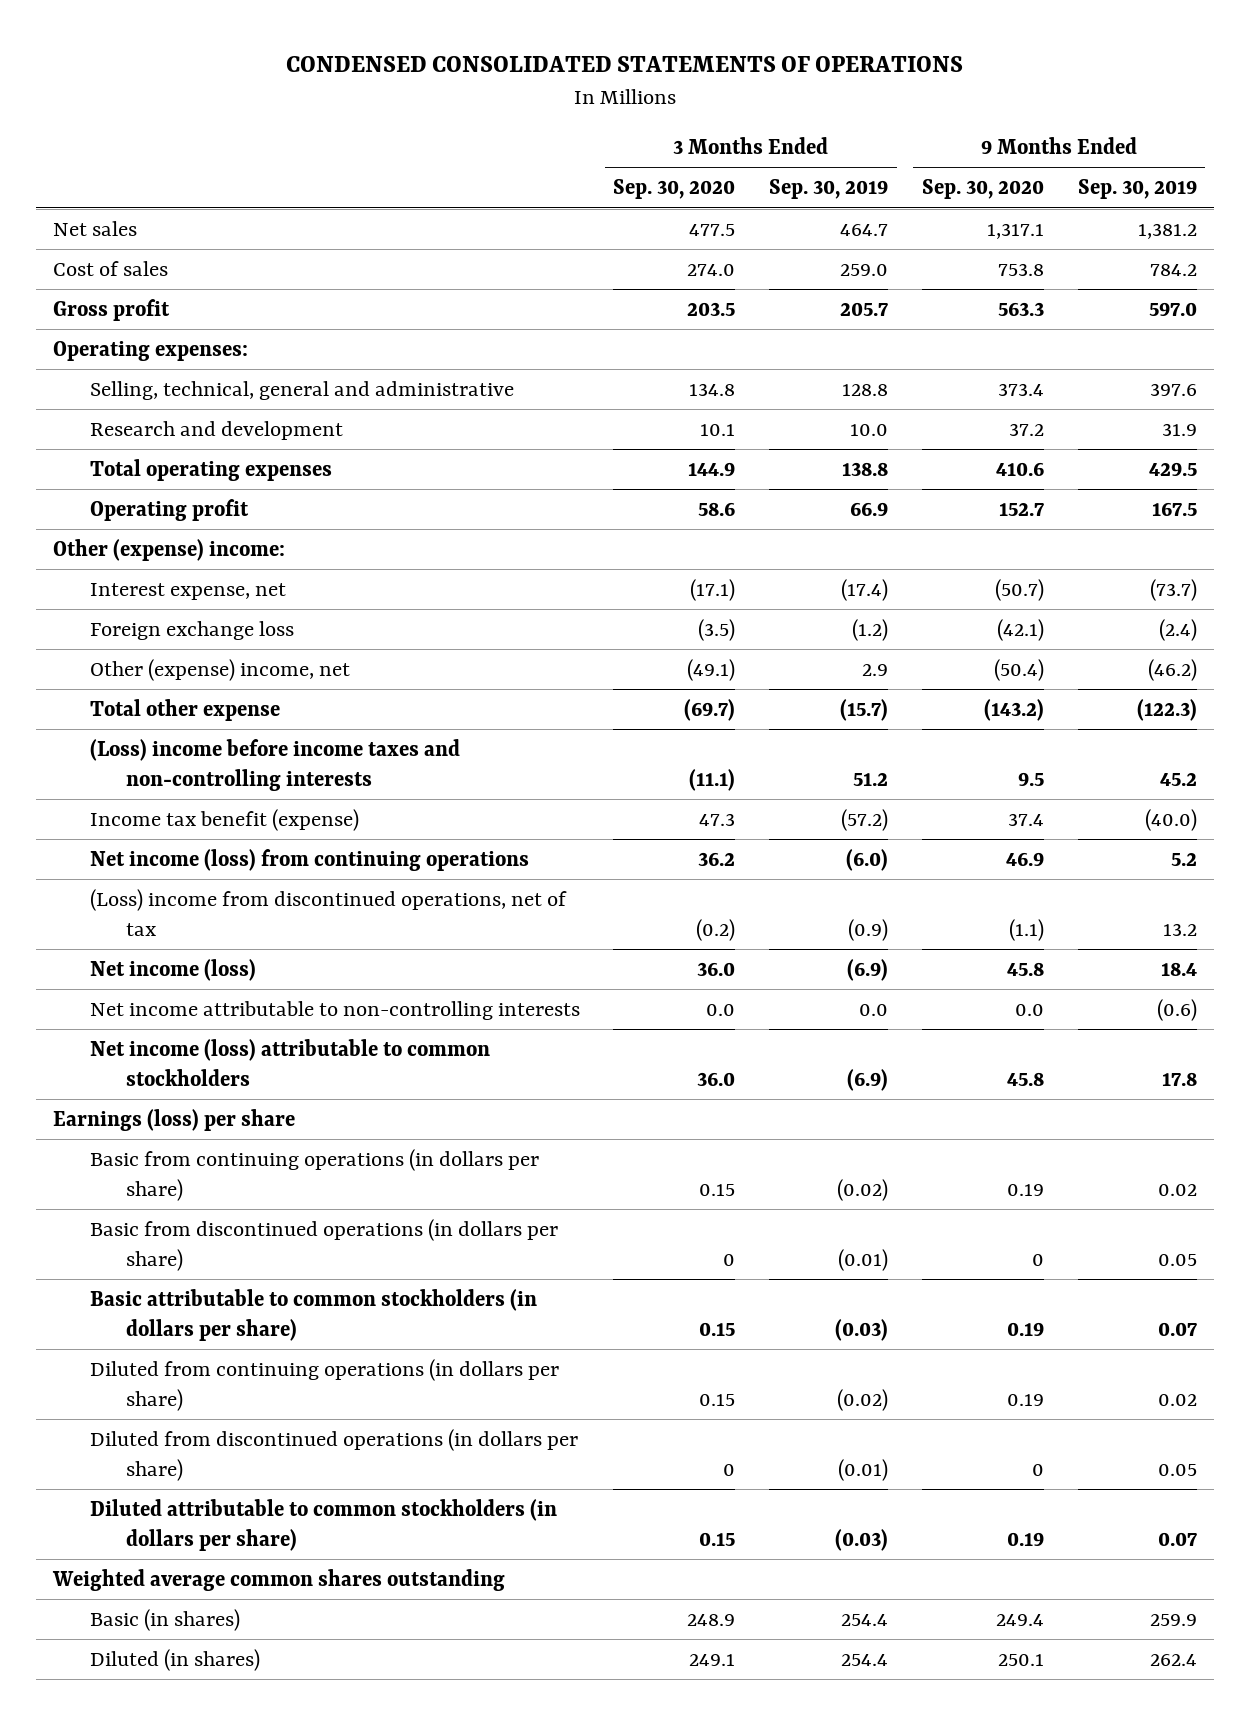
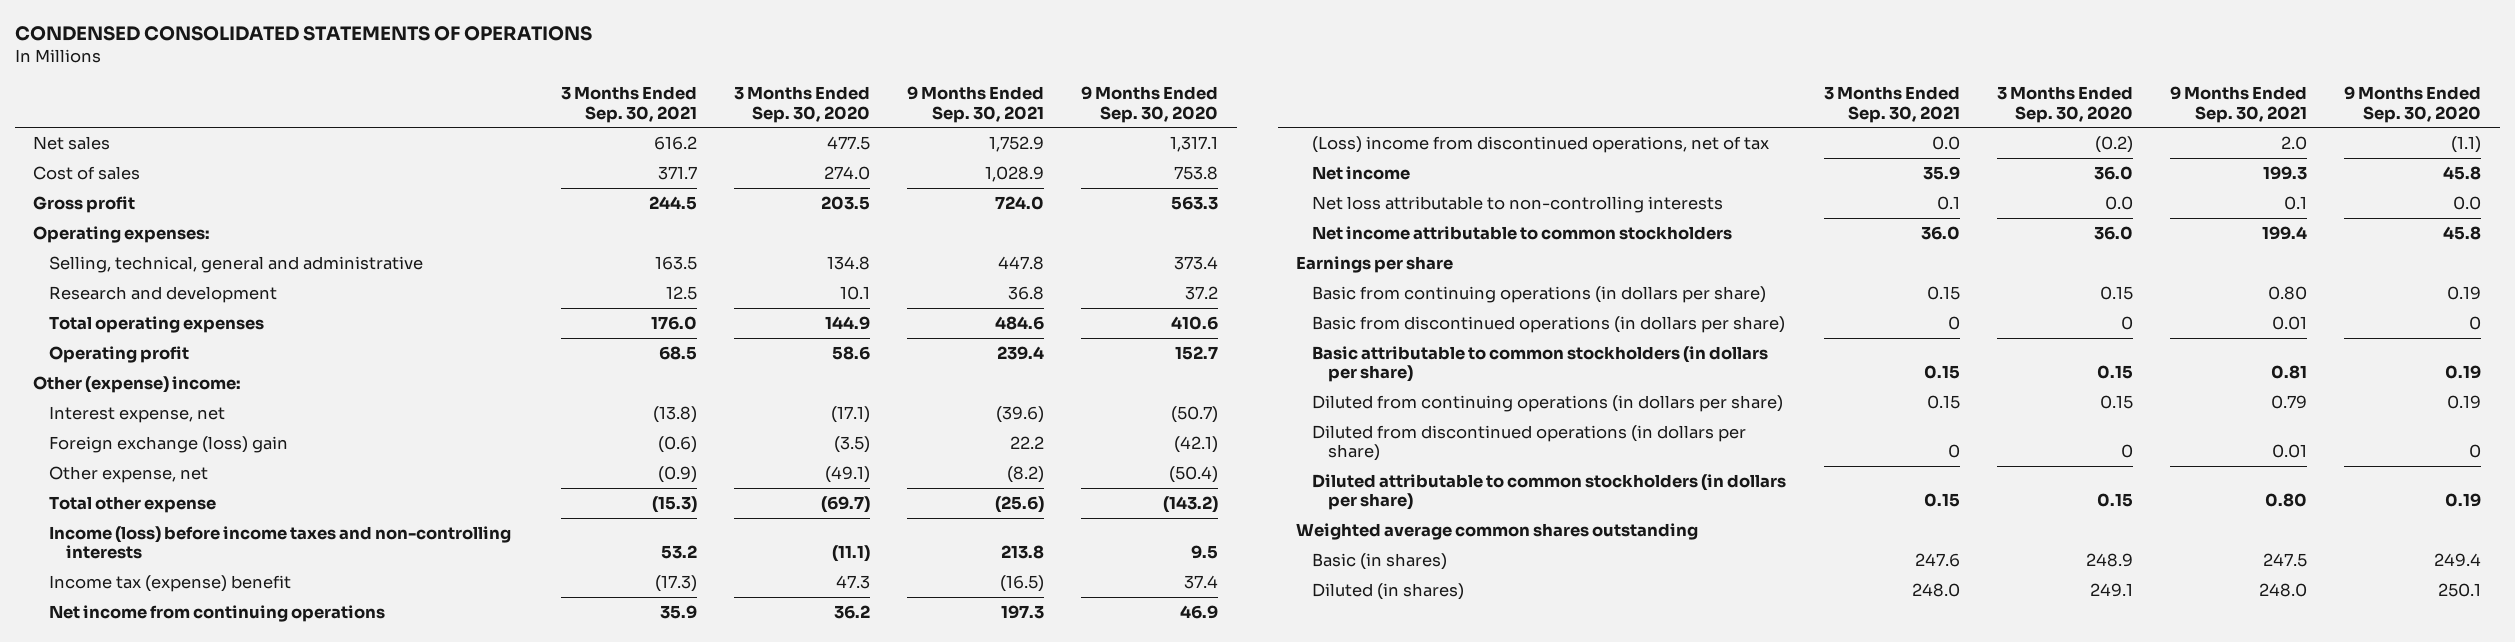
[769,179,889,200] Sep. 30, 2019 -> none
[1077,179,1197,200] Sep. 30, 2019 -> none
none -> [560,85,697,123] 3 Months Ended Sep. 30, 2021
none -> [907,85,1045,123] 9 Months Ended Sep. 30, 2021
[89,620,294,640] Foreign exchange loss -> [49,435,289,453] Foreign exchange (loss) gain
[89,658,350,681] Other (expense) income, net -> [49,465,209,483] Other expense, net
[89,738,460,791] (Loss) income before income taxes and non-controlling interests -> [49,525,512,560] Income (loss) before income taxes and non-controlling interests
[89,808,359,831] Income tax benefit (expense) -> [49,574,292,592] Income tax (expense) benefit
[89,848,529,871] Net income (loss) from continuing operations -> [49,604,386,622] Net income from continuing operations
[89,958,256,981] Net income (loss) -> [1312,165,1411,180] Net income
[89,1000,580,1020] Net income attributable to non-controlling interests -> [1312,195,1724,213] Net loss attributable to non-controlling interests
[89,1038,490,1086] Net income (loss) attributable to common stockholders -> [1312,225,1733,240] Net income attributable to common stockholders
[52,1108,295,1131] Earnings (loss) per share -> [1296,255,1454,273] Earnings per share

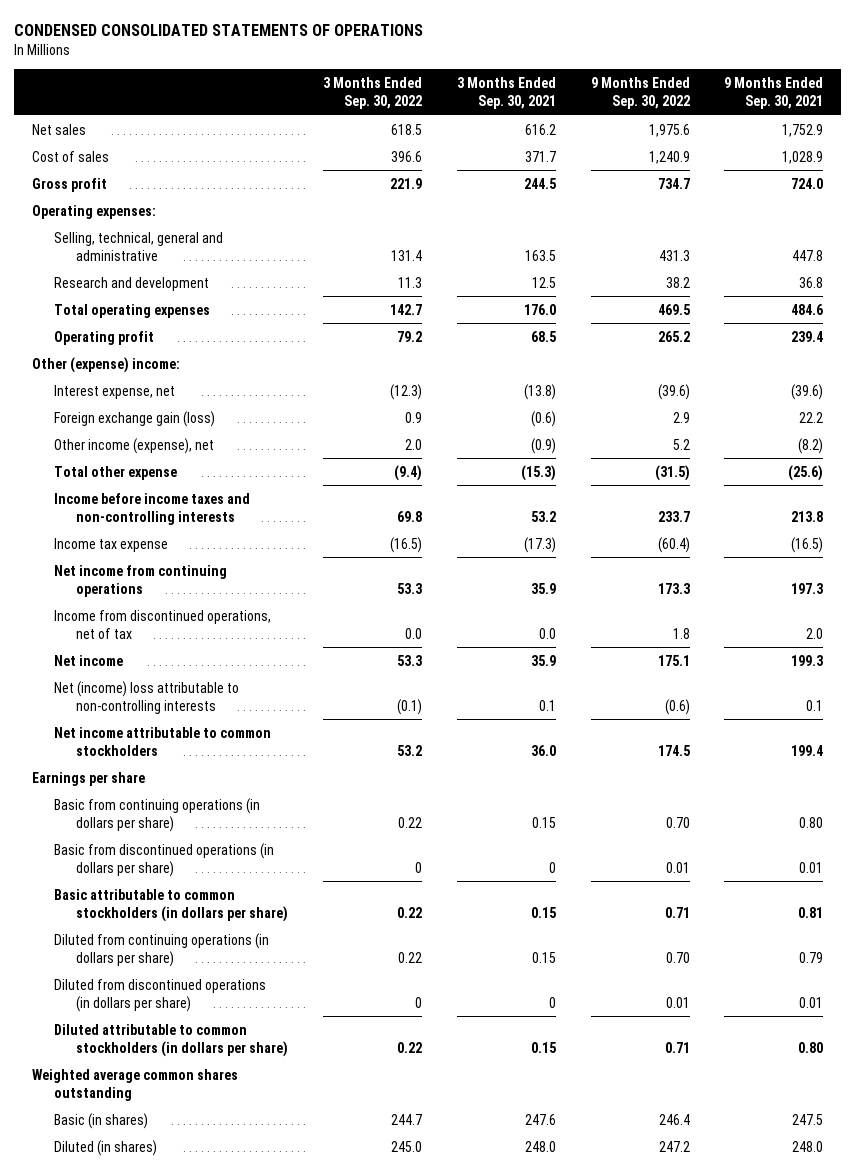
[733,85,870,123] 3 Months Ended Sep. 30, 2020 -> none
[1081,85,1219,123] 9 Months Ended Sep. 30, 2020 -> none
none -> [323,76,423,109] 3 Months Ended Sep. 30, 2022
none -> [590,76,690,109] 9 Months Ended Sep. 30, 2022
[49,435,289,453] Foreign exchange (loss) gain -> [53,410,215,427] Foreign exchange gain (loss)
[49,465,209,483] Other expense, net -> [53,437,214,454] Other income (expense), net
[49,525,512,560] Income (loss) before income taxes and non-controlling interests -> [53,492,250,525] Income before income taxes and non-controlling interests
[49,574,292,592] Income tax (expense) benefit -> [53,537,168,552] Income tax expense
[1312,135,1770,153] (Loss) income from discontinued operations, net of tax -> [53,609,271,639] Income from discontinued operations, net of tax
[1312,195,1724,213] Net loss attributable to non-controlling interests -> [53,680,239,714] Net (income) loss attributable to non-controlling interests

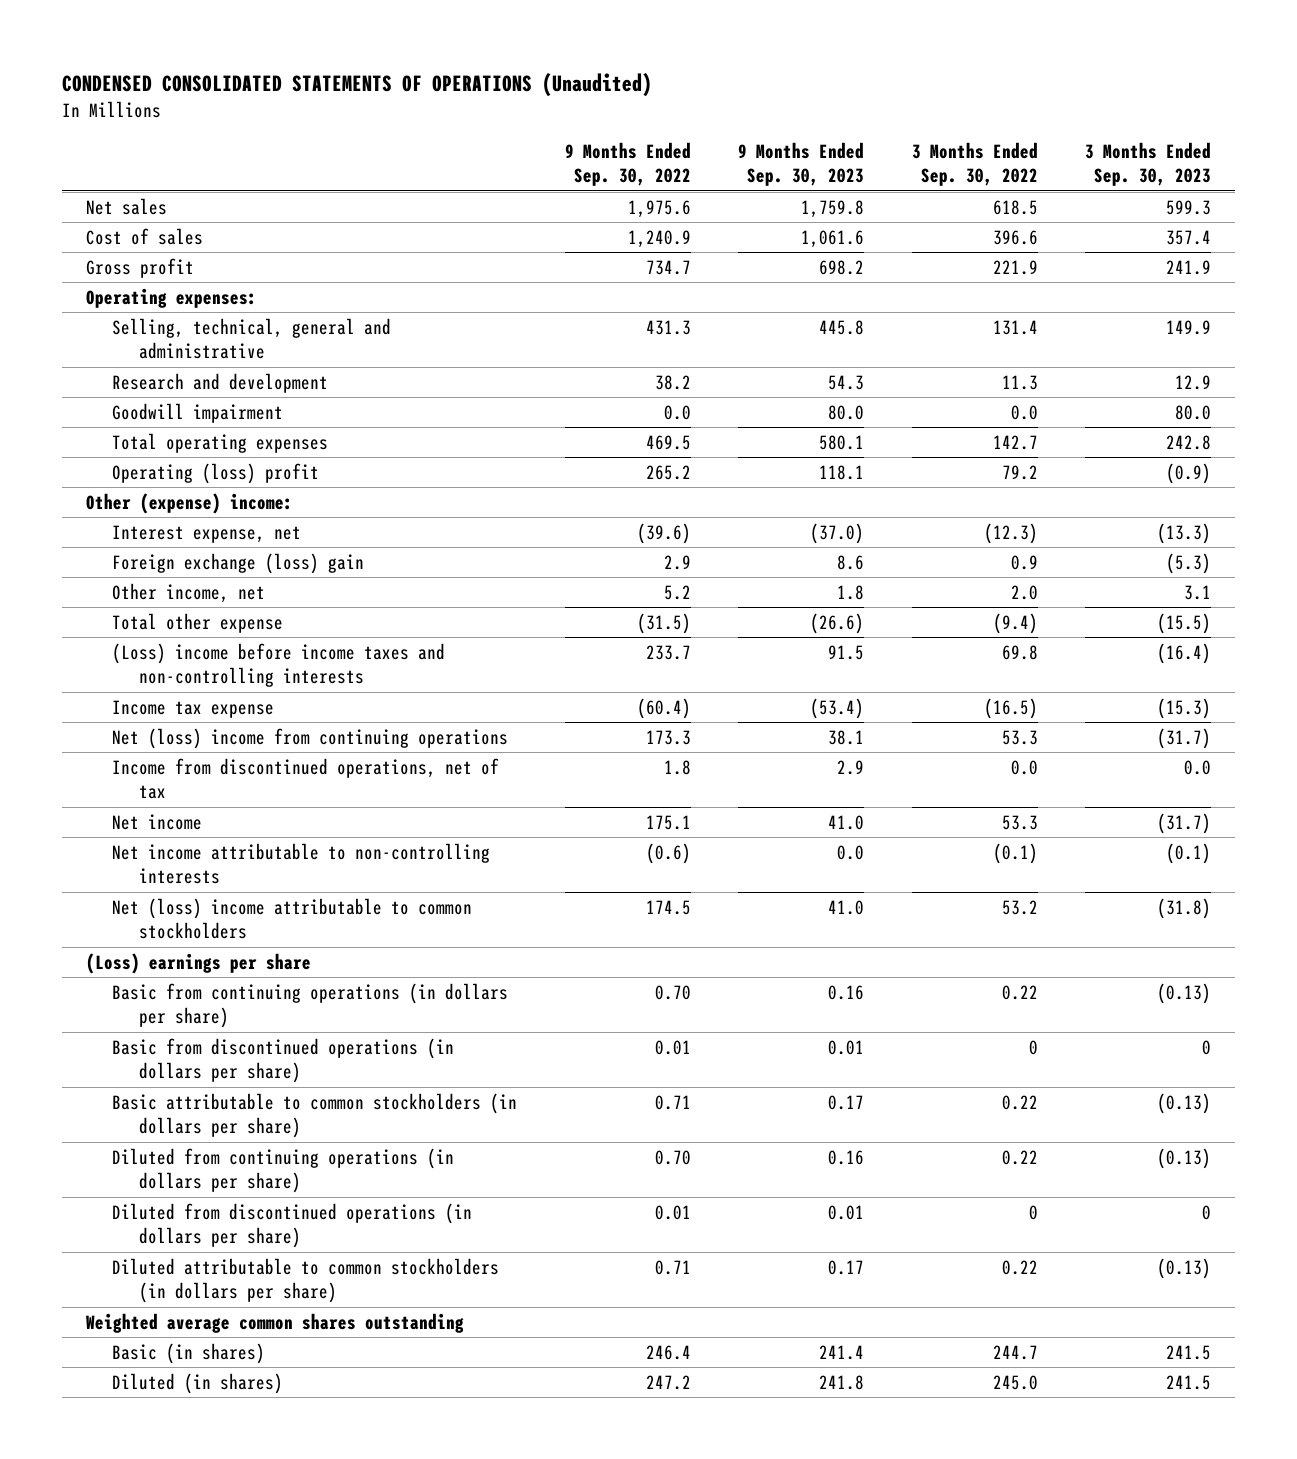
[14,24,424,37] CONDENSED CONSOLIDATED STATEMENTS OF OPERATIONS -> [61,73,652,98] CONDENSED CONSOLIDATED STATEMENTS OF OPERATIONS (Unaudited)
[456,76,556,109] 3 Months Ended Sep. 30, 2021 -> none
[724,76,824,109] 9 Months Ended Sep. 30, 2021 -> none
none -> [738,141,865,187] 9 Months Ended Sep. 30, 2023
none -> [1085,141,1212,187] 3 Months Ended Sep. 30, 2023
none -> [112,402,284,423] Goodwill impairment
[53,330,154,345] Operating profit -> [112,462,320,484] Operating (loss) profit
[53,410,215,427] Foreign exchange gain (loss) -> [112,552,365,574] Foreign exchange (loss) gain
[53,437,214,454] Other income (expense), net -> [112,582,266,603] Other income, net
[53,492,250,525] Income before income taxes and non-controlling interests -> [112,642,446,688] (Loss) income before income taxes and non-controlling interests
[53,564,227,597] Net income from continuing operations -> [112,727,509,749] Net (loss) income from continuing operations
[53,680,239,714] Net (income) loss attributable to non-controlling interests -> [112,842,491,885] Net income attributable to non-controlling interests
[53,726,271,756] Net income attributable to common stockholders -> [112,897,473,940] Net (loss) income attributable to common stockholders
[31,771,145,786] Earnings per share -> [85,952,311,974] (Loss) earnings per share

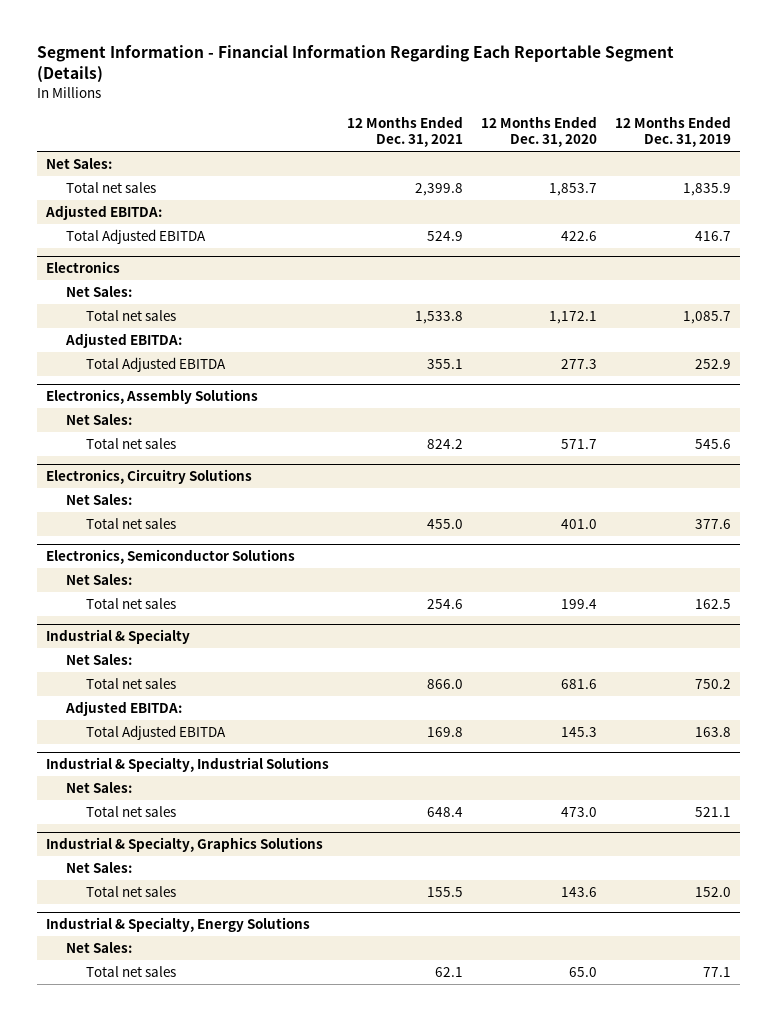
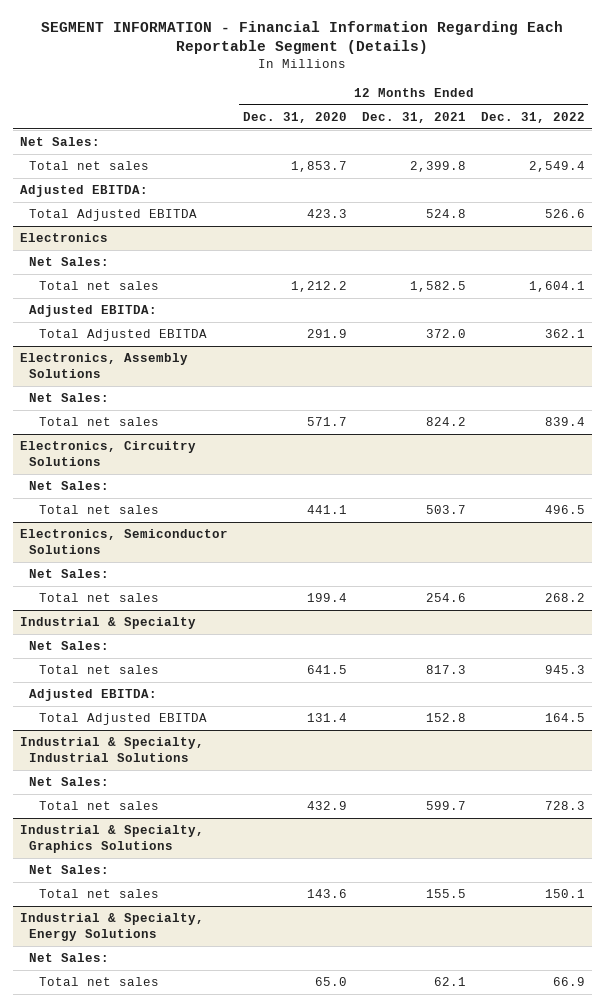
[36,45,674,84] Segment Information - Financial Information Regarding Each Reportable Segment (Details) -> [41,21,564,55] SEGMENT INFORMATION - Financial Information Regarding Each Reportable Segment (Details)
[615,116,732,148] 12 Months Ended Dec. 31, 2019 -> none
none -> [480,111,585,123] Dec. 31, 2022
[427,230,464,241] 524.9 -> [425,209,466,219] 524.8
[561,230,598,241] 422.6 -> [306,209,347,219] 423.3
[415,310,464,324] 1,533.8 -> [409,281,466,293] 1,582.5
[549,310,598,324] 1,172.1 -> [290,281,347,293] 1,212.2
[427,358,464,369] 355.1 -> [425,329,466,339] 372.0
[561,358,598,369] 277.3 -> [306,329,347,339] 291.9
[427,518,464,529] 455.0 -> [425,505,466,515] 503.7
[561,518,598,529] 401.0 -> [306,505,347,515] 441.1
[427,678,464,689] 866.0 -> [425,665,466,675] 817.3
[561,678,598,689] 681.6 -> [306,665,347,675] 641.5
[427,726,464,737] 169.8 -> [425,713,466,723] 152.8
[561,726,598,737] 145.3 -> [306,713,347,723] 131.4
[427,806,464,817] 648.4 -> [425,801,466,811] 599.7
[561,806,598,817] 473.0 -> [306,801,347,811] 432.9

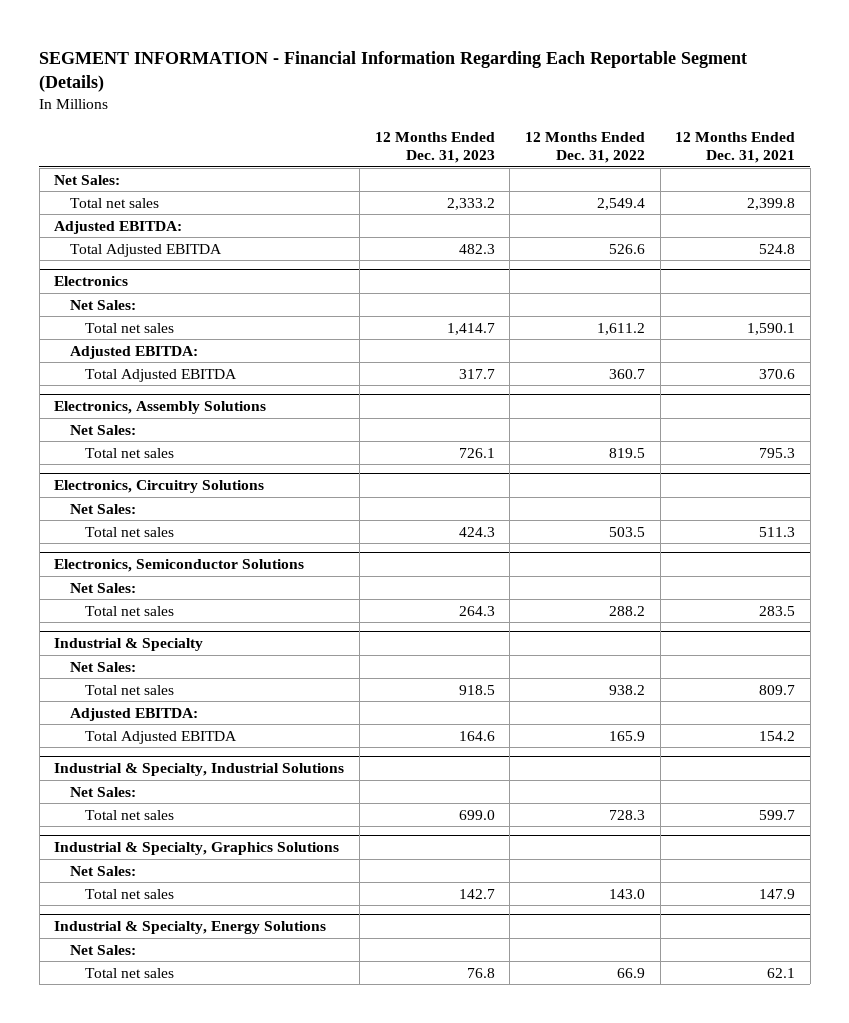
[242,111,347,123] Dec. 31, 2020 -> none
none -> [374,131,495,164] 12 Months Ended Dec. 31, 2023
[409,281,466,293] 1,582.5 -> [747,322,796,335] 1,590.1
[528,281,585,293] 1,604.1 -> [596,322,645,335] 1,611.2
[425,329,466,339] 372.0 -> [759,368,796,379] 370.6
[544,329,585,339] 362.1 -> [608,368,645,379] 360.7
[425,417,466,427] 824.2 -> [759,447,796,458] 795.3
[544,417,585,427] 839.4 -> [608,447,645,458] 819.5
[425,505,466,515] 503.7 -> [759,526,796,537] 511.3
[544,505,585,515] 496.5 -> [608,526,645,537] 503.5
[425,593,466,603] 254.6 -> [759,605,796,616] 283.5
[544,593,585,603] 268.2 -> [608,605,645,616] 288.2
[425,665,466,675] 817.3 -> [759,684,796,695] 809.7
[544,665,585,675] 945.3 -> [608,684,645,695] 938.2
[425,713,466,723] 152.8 -> [759,730,796,741] 154.2
[544,713,585,723] 164.5 -> [608,730,645,741] 165.9
[425,889,466,899] 155.5 -> [759,888,796,899] 147.9
[544,889,585,899] 150.1 -> [608,888,645,899] 143.0

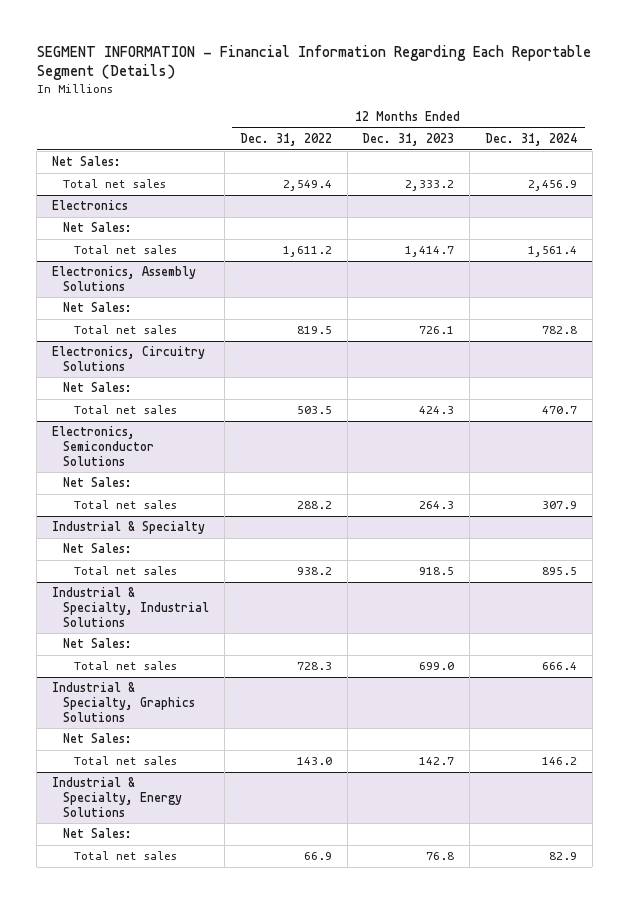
[675,131,796,164] 12 Months Ended Dec. 31, 2021 -> none
none -> [485,133,578,147] Dec. 31, 2024
[54,220,183,234] Adjusted EBITDA: -> none
[69,243,222,257] Total Adjusted EBITDA -> none
[69,345,198,359] Adjusted EBITDA: -> none
[85,368,238,382] Total Adjusted EBITDA -> none
[69,707,198,721] Adjusted EBITDA: -> none
[85,730,238,744] Total Adjusted EBITDA -> none

